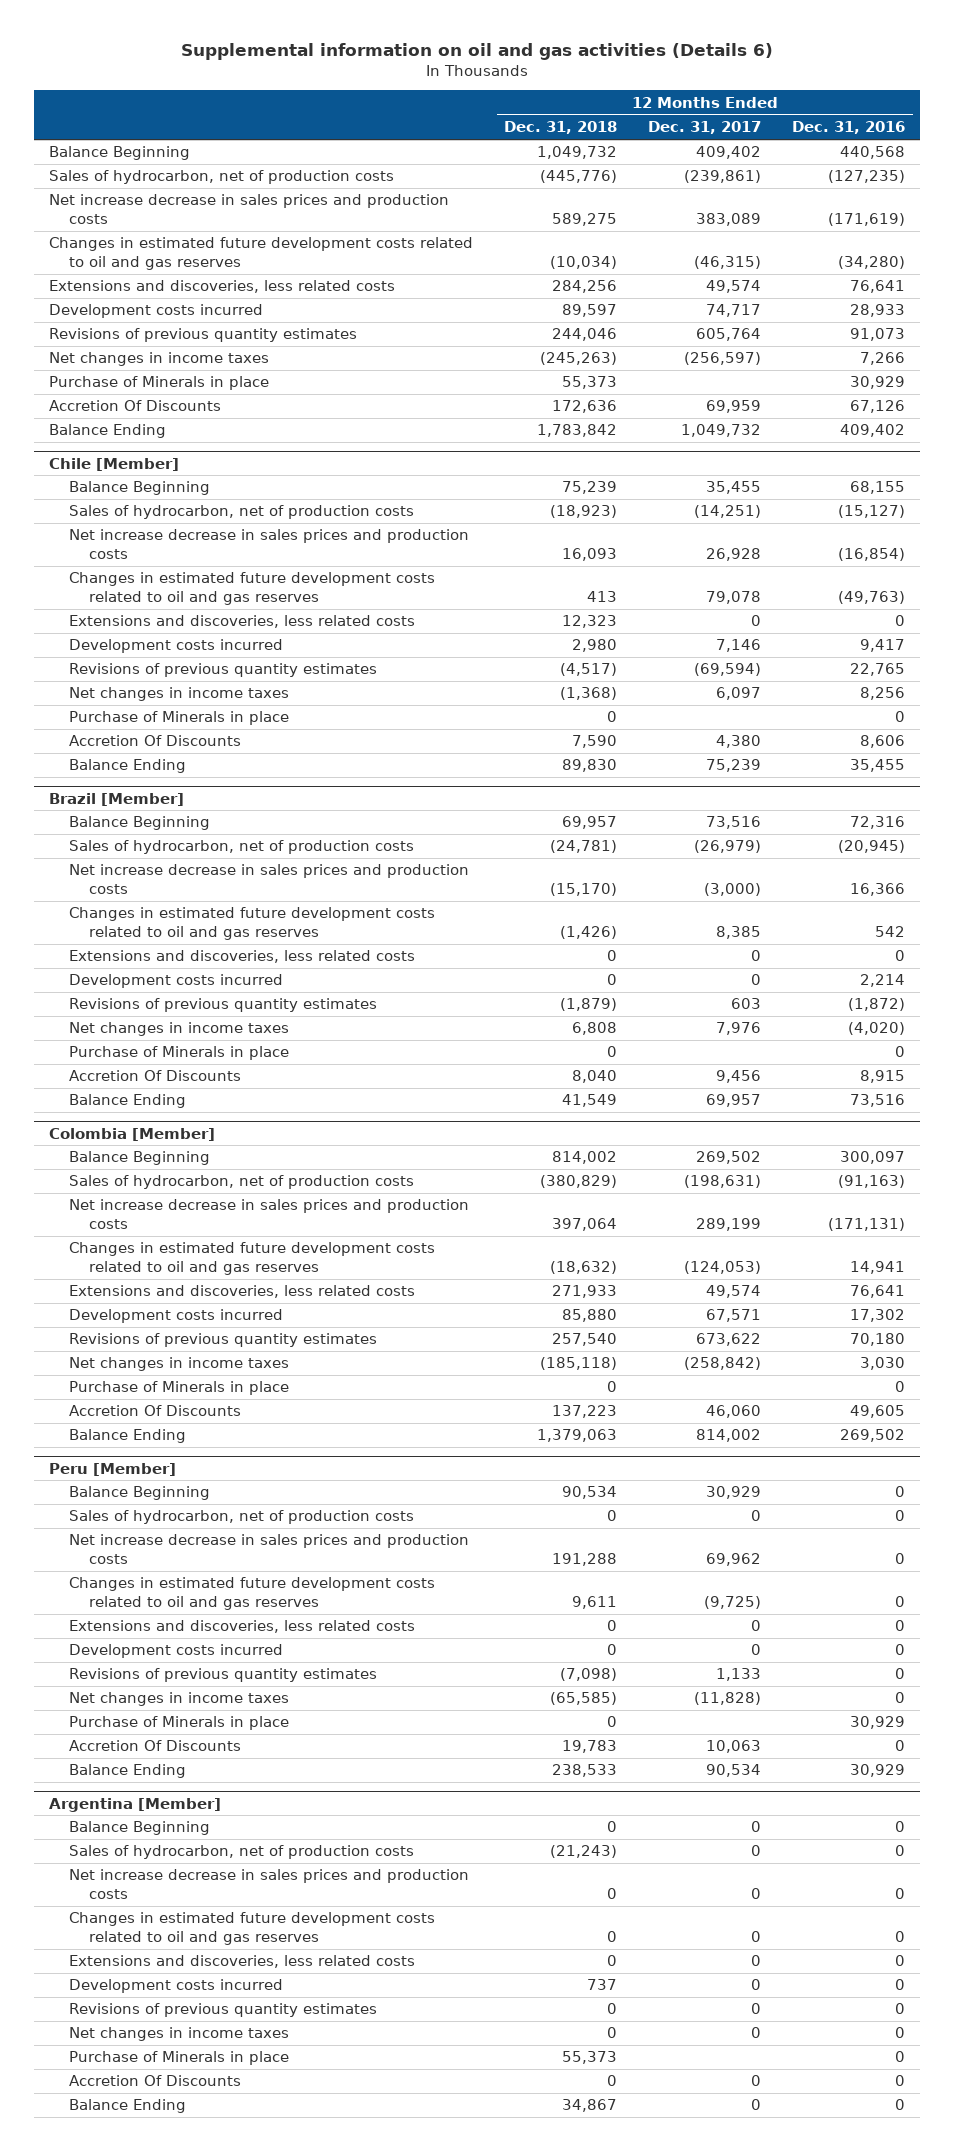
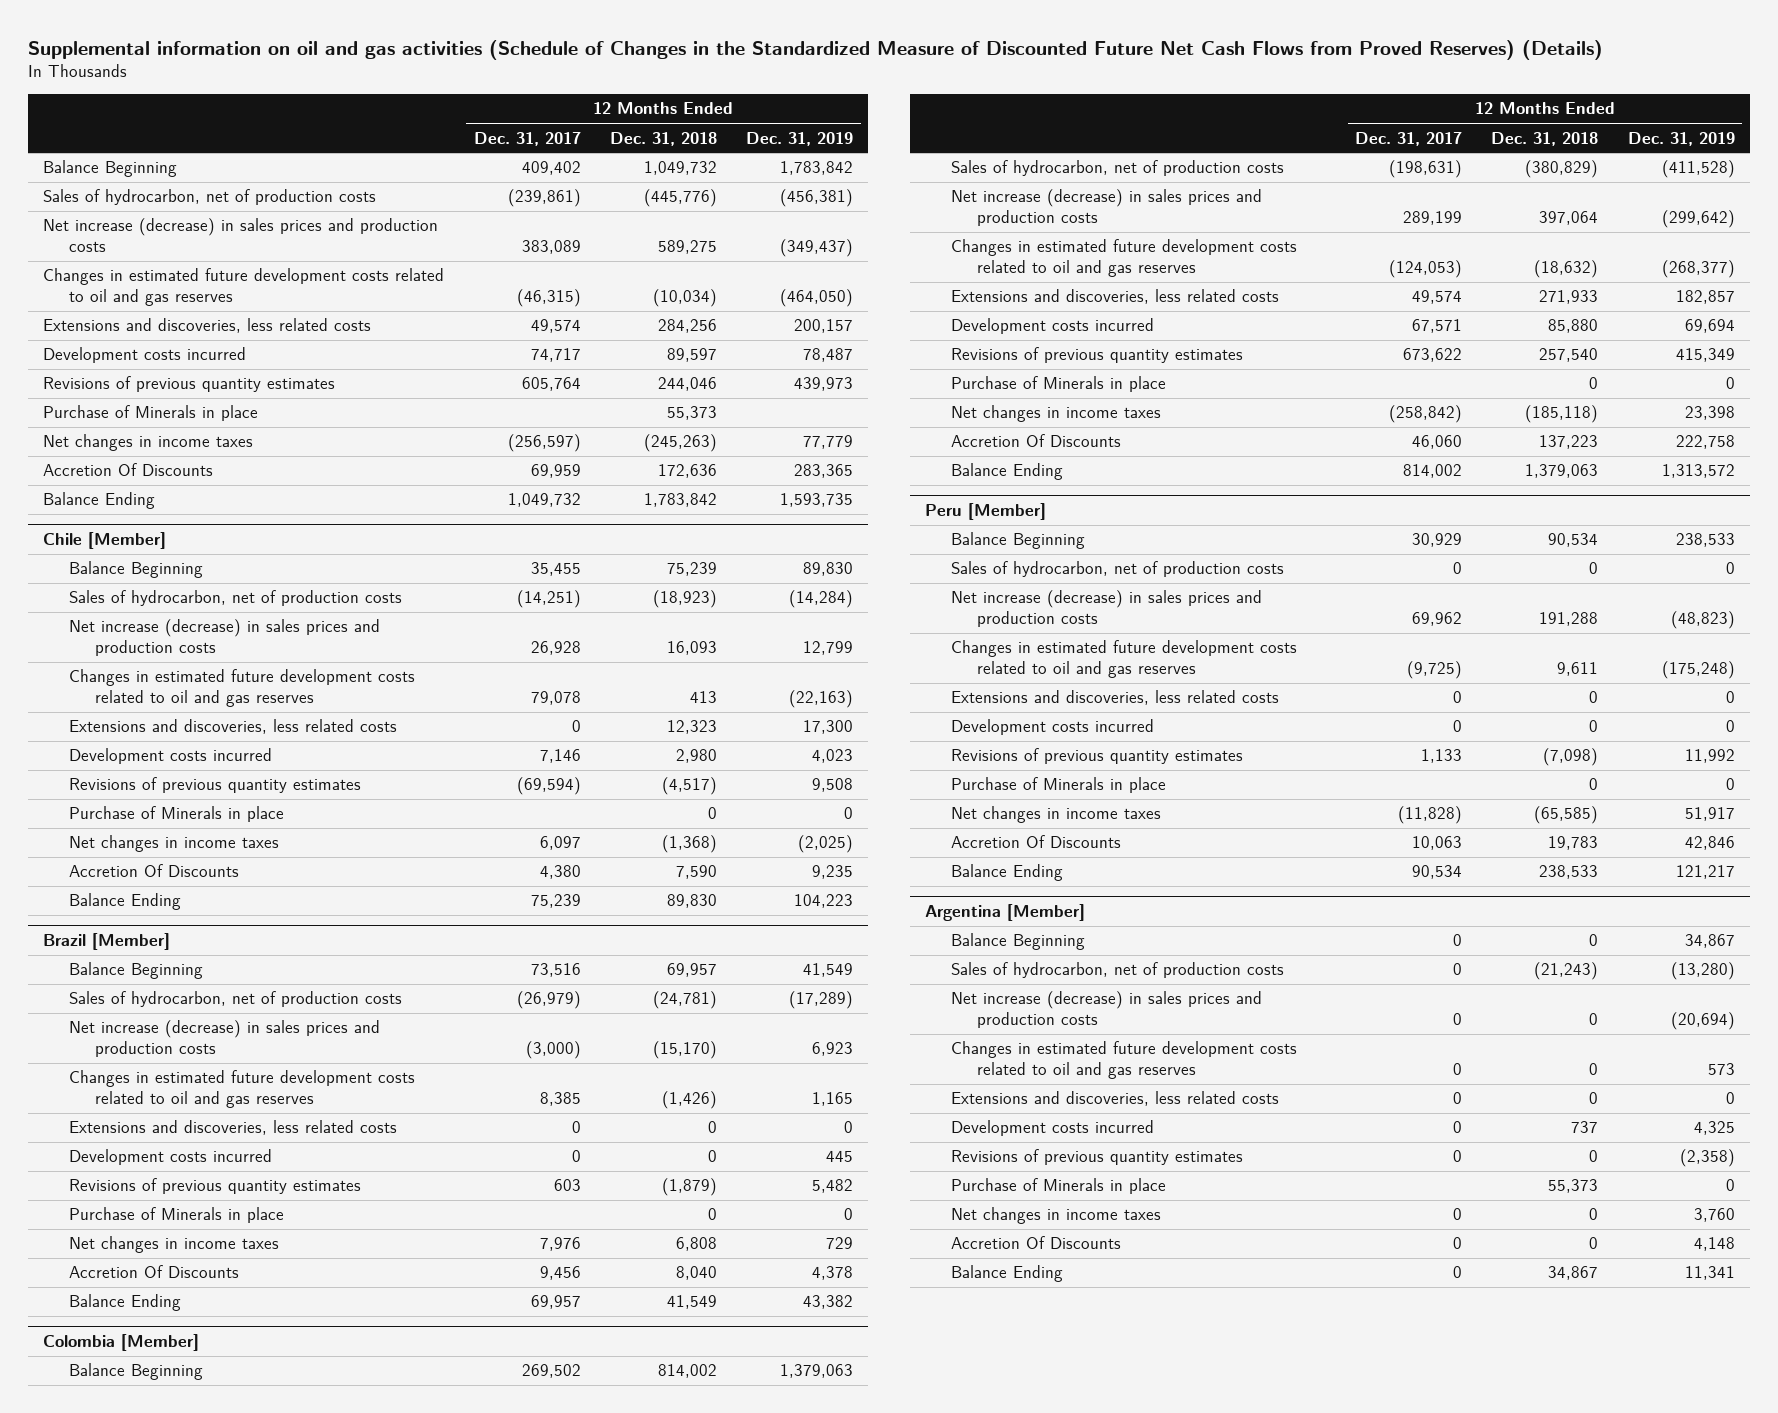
[181,43,774,61] Supplemental information on oil and gas activities (Details 6) -> [28,39,1604,60] Supplemental information on oil and gas activities (Schedule of Changes in the Standardized Measure of Discounted Future Net Cash Flows from Proved Reserves) (Details)
[791,121,905,135] Dec. 31, 2016 -> none
none -> [746,131,854,146] Dec. 31, 2019
[49,194,450,224] Net increase decrease in sales prices and production costs -> [43,218,439,253] Net increase (decrease) in sales prices and production costs
[49,352,270,367] Net changes in income taxes -> [43,434,254,452] Net changes in income taxes
[69,529,470,559] Net increase decrease in sales prices and production costs -> [69,619,381,657] Net increase (decrease) in sales prices and production costs
[69,687,290,702] Net changes in income taxes -> [69,835,280,853] Net changes in income taxes
[69,864,470,894] Net increase decrease in sales prices and production costs -> [69,1020,381,1058] Net increase (decrease) in sales prices and production costs
[69,1022,290,1037] Net changes in income taxes -> [69,1236,280,1254] Net changes in income taxes
[69,1199,470,1229] Net increase decrease in sales prices and production costs -> [950,189,1262,227] Net increase (decrease) in sales prices and production costs
[69,1357,290,1372] Net changes in income taxes -> [950,405,1161,423] Net changes in income taxes
[69,1534,470,1564] Net increase decrease in sales prices and production costs -> [950,590,1262,628] Net increase (decrease) in sales prices and production costs
[69,1692,290,1707] Net changes in income taxes -> [950,806,1161,824] Net changes in income taxes
[69,1869,470,1899] Net increase decrease in sales prices and production costs -> [950,991,1262,1029] Net increase (decrease) in sales prices and production costs
[69,2027,290,2042] Net changes in income taxes -> [950,1207,1161,1225] Net changes in income taxes

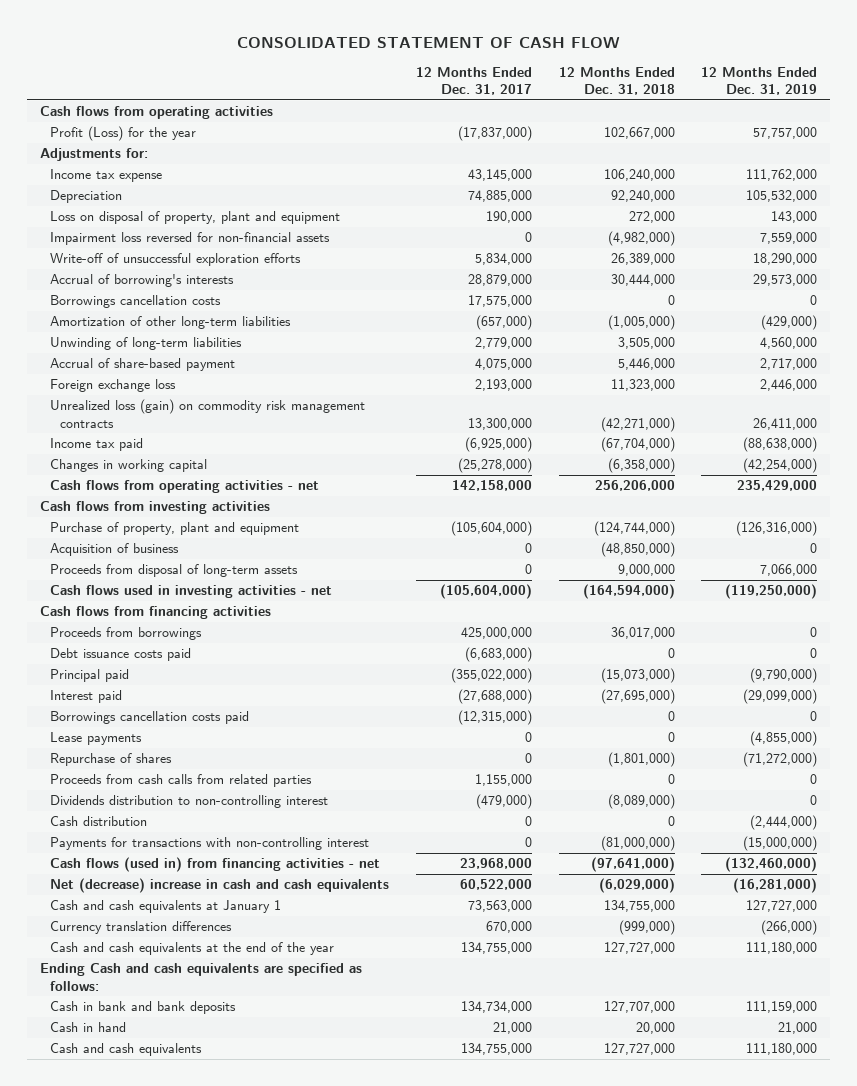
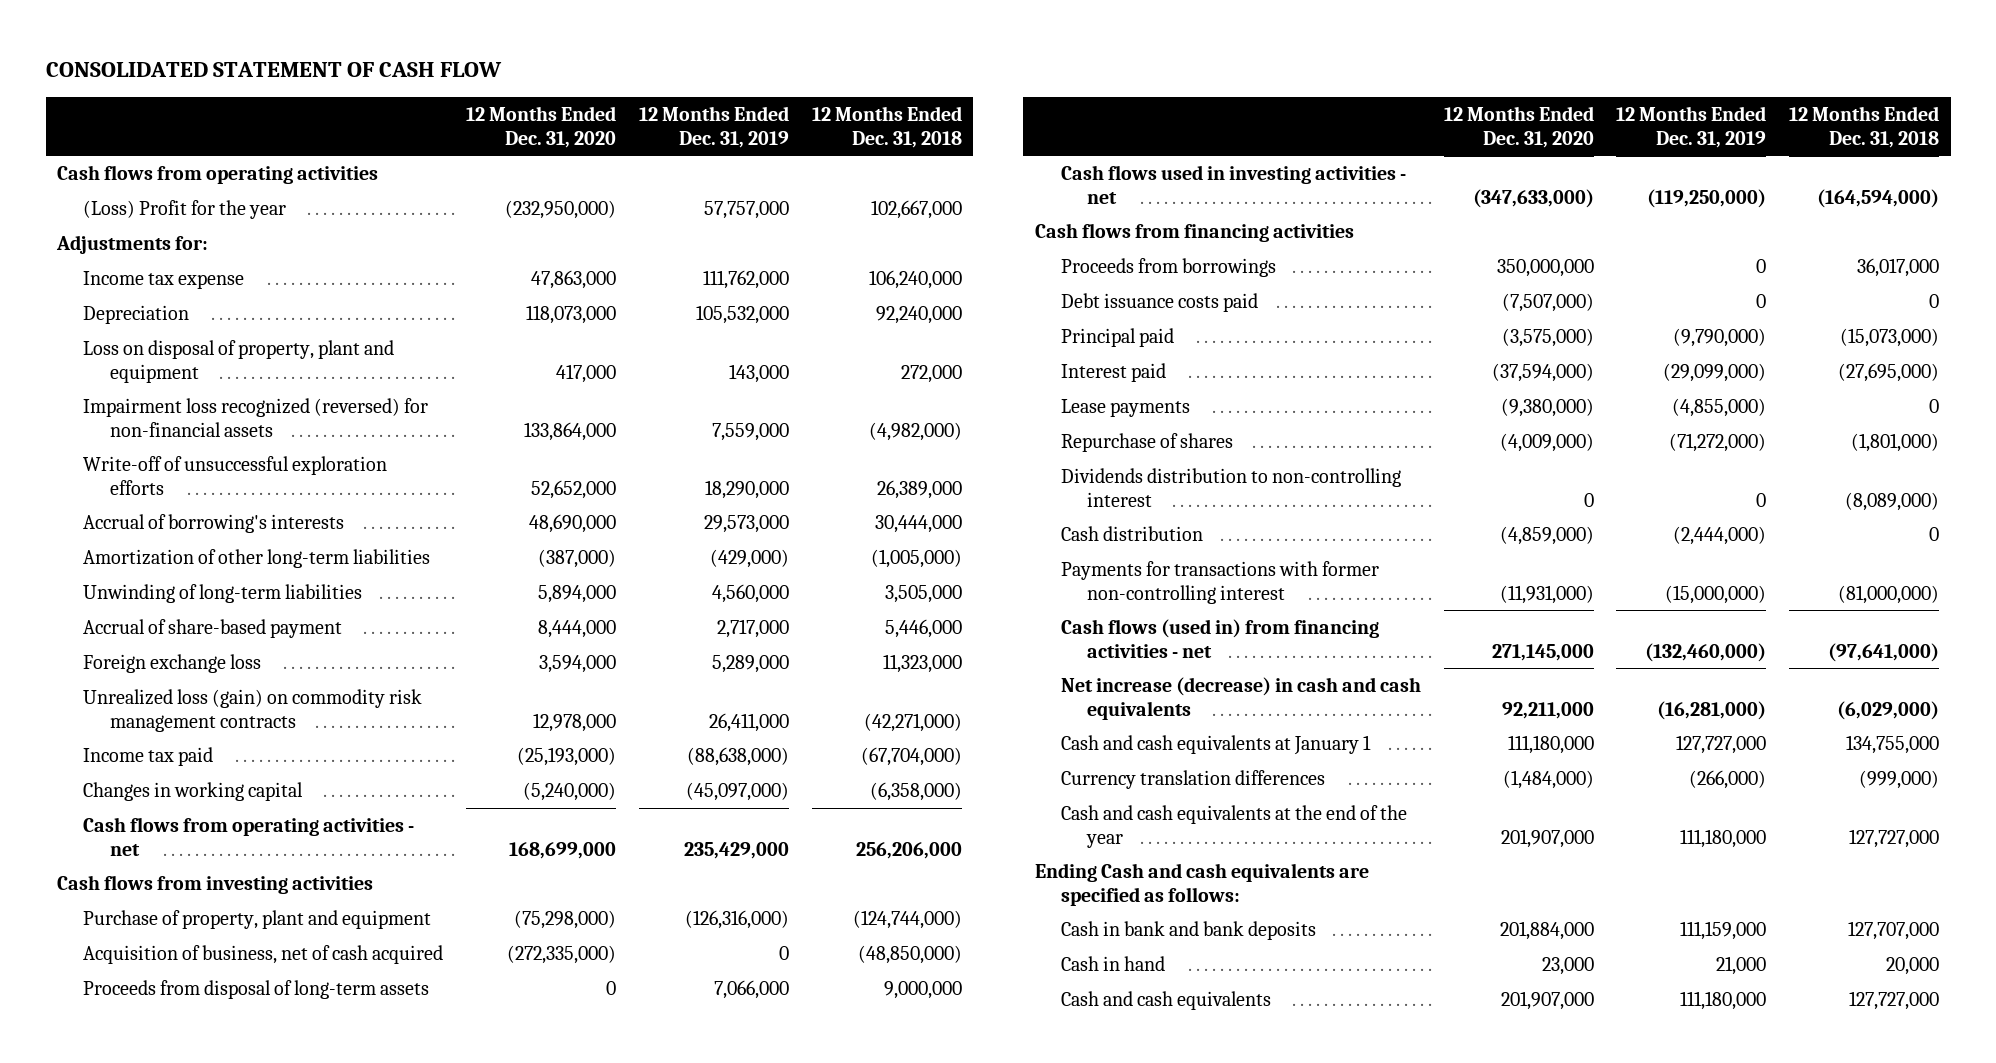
[415,66,532,95] 12 Months Ended Dec. 31, 2017 -> none
none -> [466,106,617,148] 12 Months Ended Dec. 31, 2020
[50,126,197,142] Profit (Loss) for the year -> [83,200,287,220] (Loss) Profit for the year
[50,232,331,246] Impairment loss reversed for non-financial assets -> [83,398,429,437] Impairment loss recognized (reversed) for non-financial assets
[50,295,222,309] Borrowings cancellation costs -> none
[760,379,818,392] 2,446,000 -> [711,655,789,674] 5,289,000
[743,458,818,474] (42,254,000) -> [685,782,789,802] (45,097,000)
[50,543,180,557] Acquisition of business -> [83,945,444,965] Acquisition of business, net of cash acquired
[50,711,250,725] Borrowings cancellation costs paid -> none
[50,774,313,788] Proceeds from cash calls from related parties -> none
[50,837,370,851] Payments for transactions with non-controlling interest -> [1060,561,1379,604] Payments for transactions with former non-controlling interest
[50,878,390,894] Net (decrease) increase in cash and cash equivalents -> [1060,677,1421,720] Net increase (decrease) in cash and cash equivalents

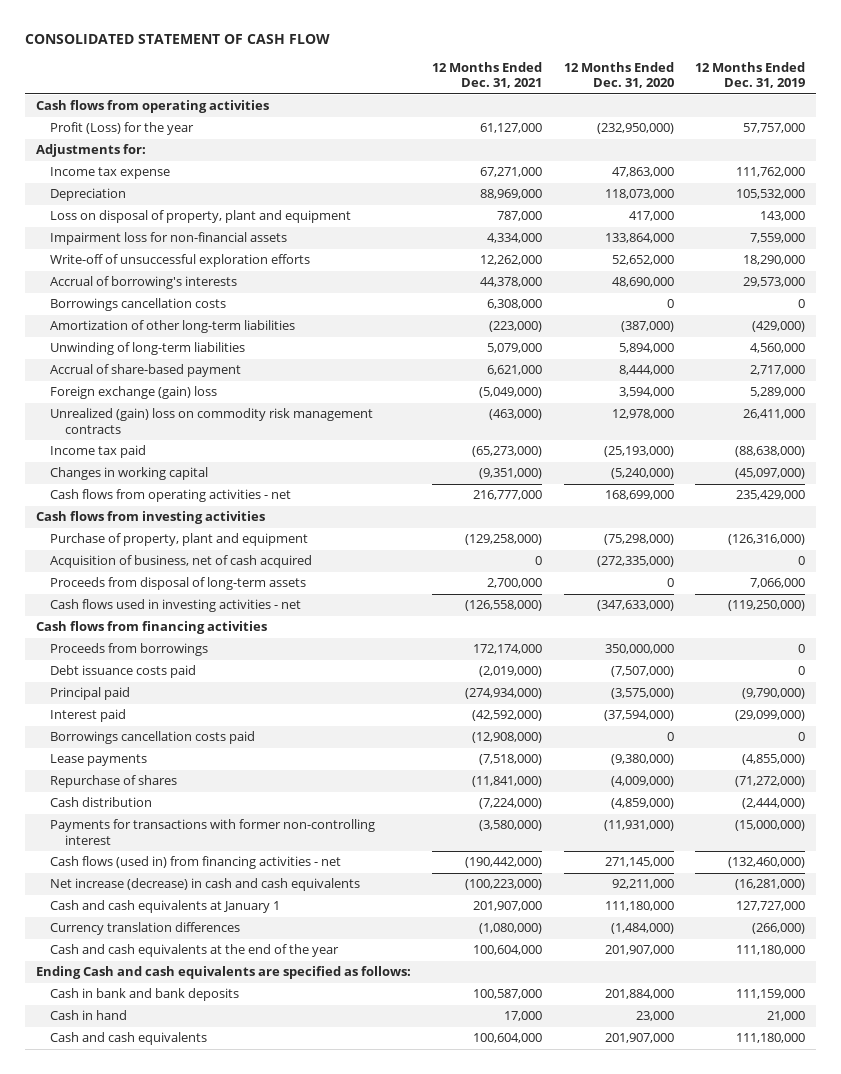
[811,106,962,148] 12 Months Ended Dec. 31, 2018 -> none
none -> [432,61,543,89] 12 Months Ended Dec. 31, 2021
[83,200,287,220] (Loss) Profit for the year -> [50,122,195,136] Profit (Loss) for the year
[83,398,429,437] Impairment loss recognized (reversed) for non-financial assets -> [50,232,288,246] Impairment loss for non-financial assets
none -> [50,298,227,312] Borrowings cancellation costs
[83,654,262,674] Foreign exchange loss -> [50,386,218,400] Foreign exchange (gain) loss
[83,689,423,732] Unrealized loss (gain) on commodity risk management contracts -> [50,408,374,434] Unrealized (gain) loss on commodity risk management contracts
none -> [50,731,256,745] Borrowings cancellation costs paid
[1060,468,1401,507] Dividends distribution to non-controlling interest -> none

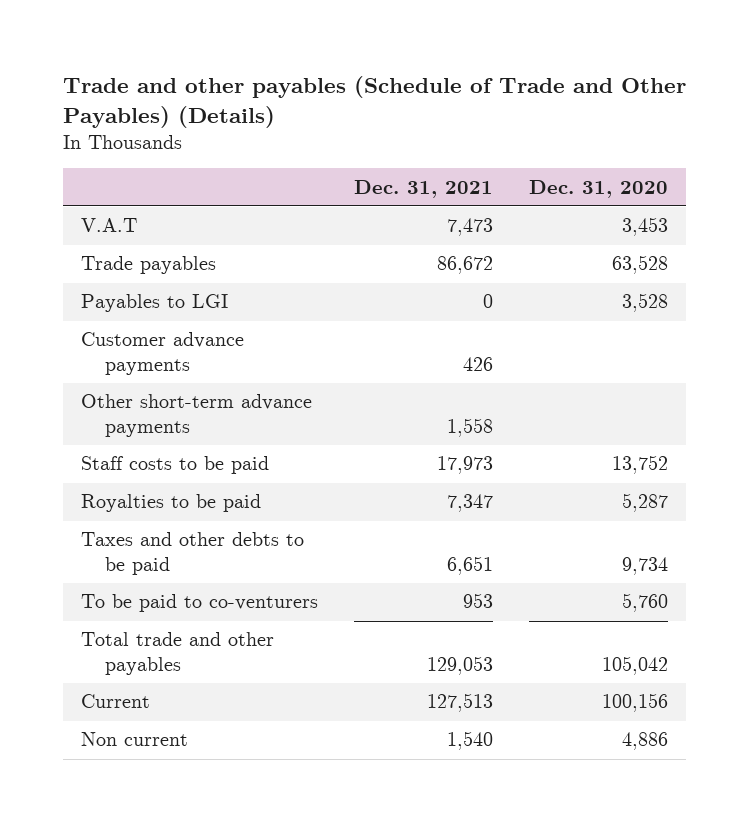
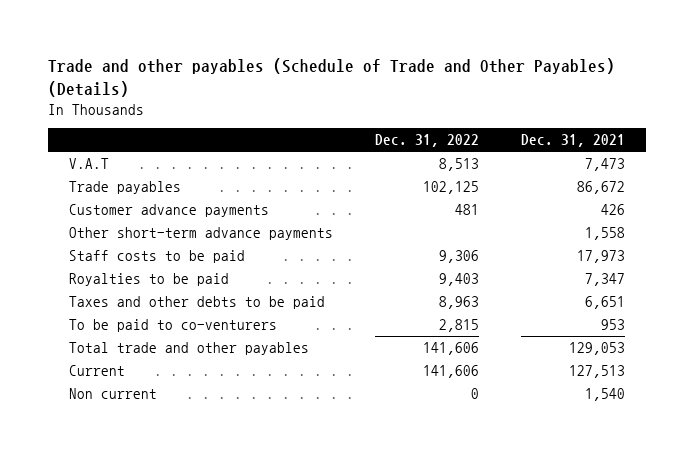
[529,179,669,198] Dec. 31, 2020 -> none
none -> [374,134,479,148] Dec. 31, 2022
[80,294,228,313] Payables to LGI -> none

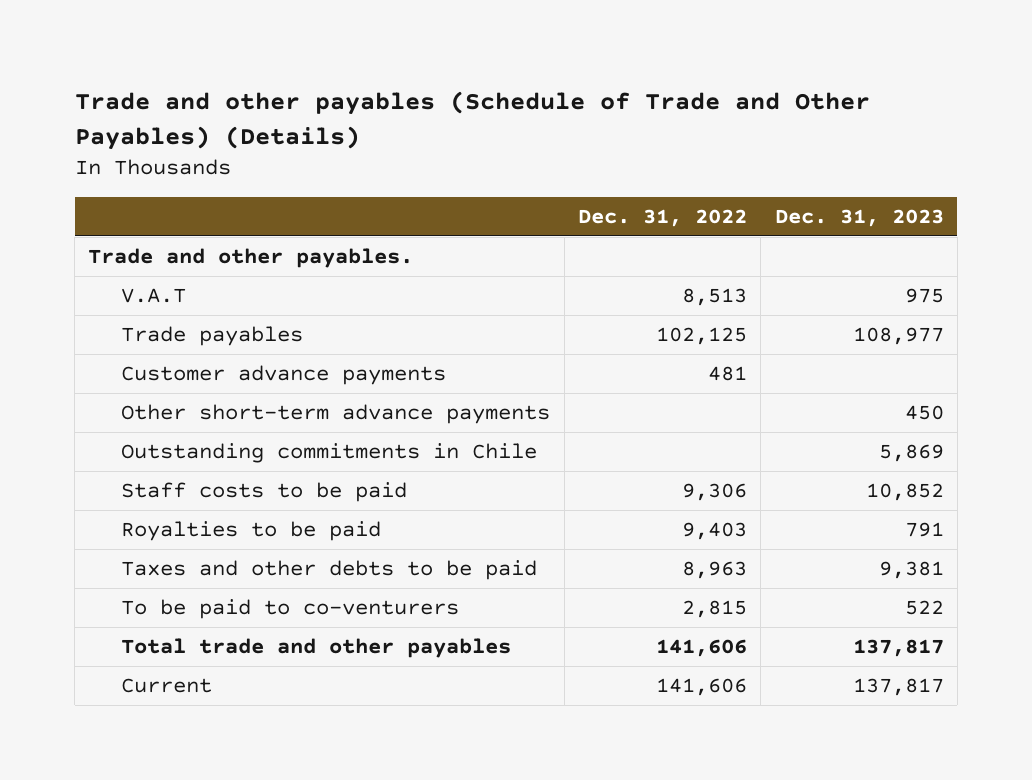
[520,134,625,148] Dec. 31, 2021 -> none
none -> [774,208,944,227] Dec. 31, 2023
none -> [88,248,414,269] Trade and other payables.
none -> [121,443,538,464] Outstanding commitments in Chile
[68,388,157,400] Non current -> none

